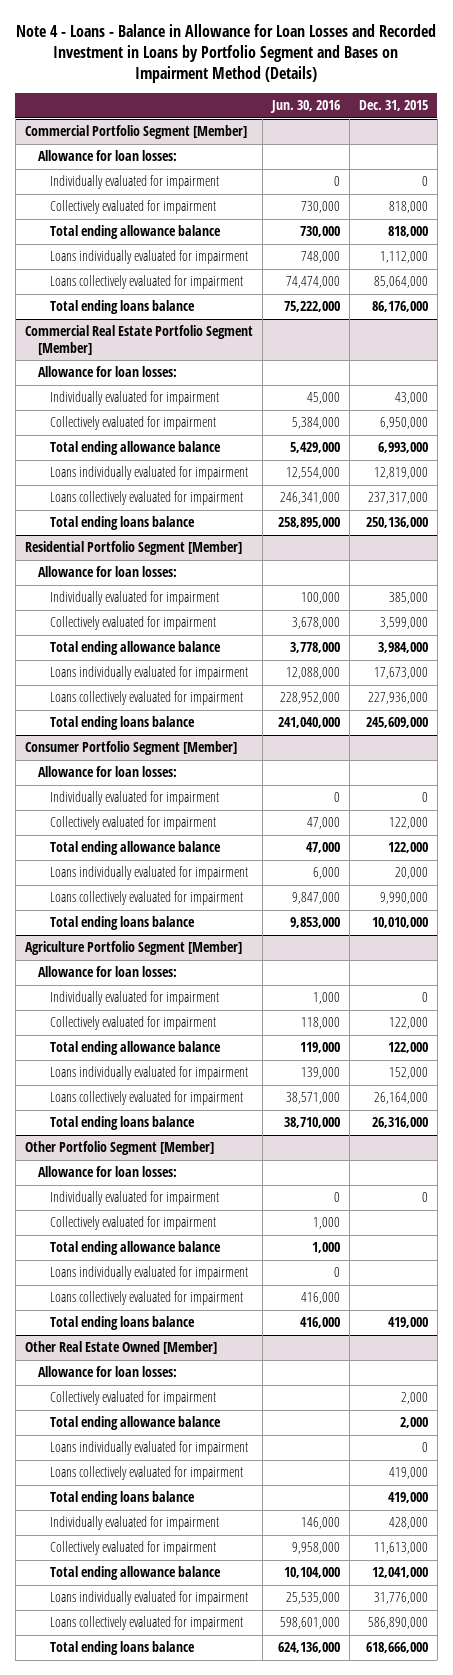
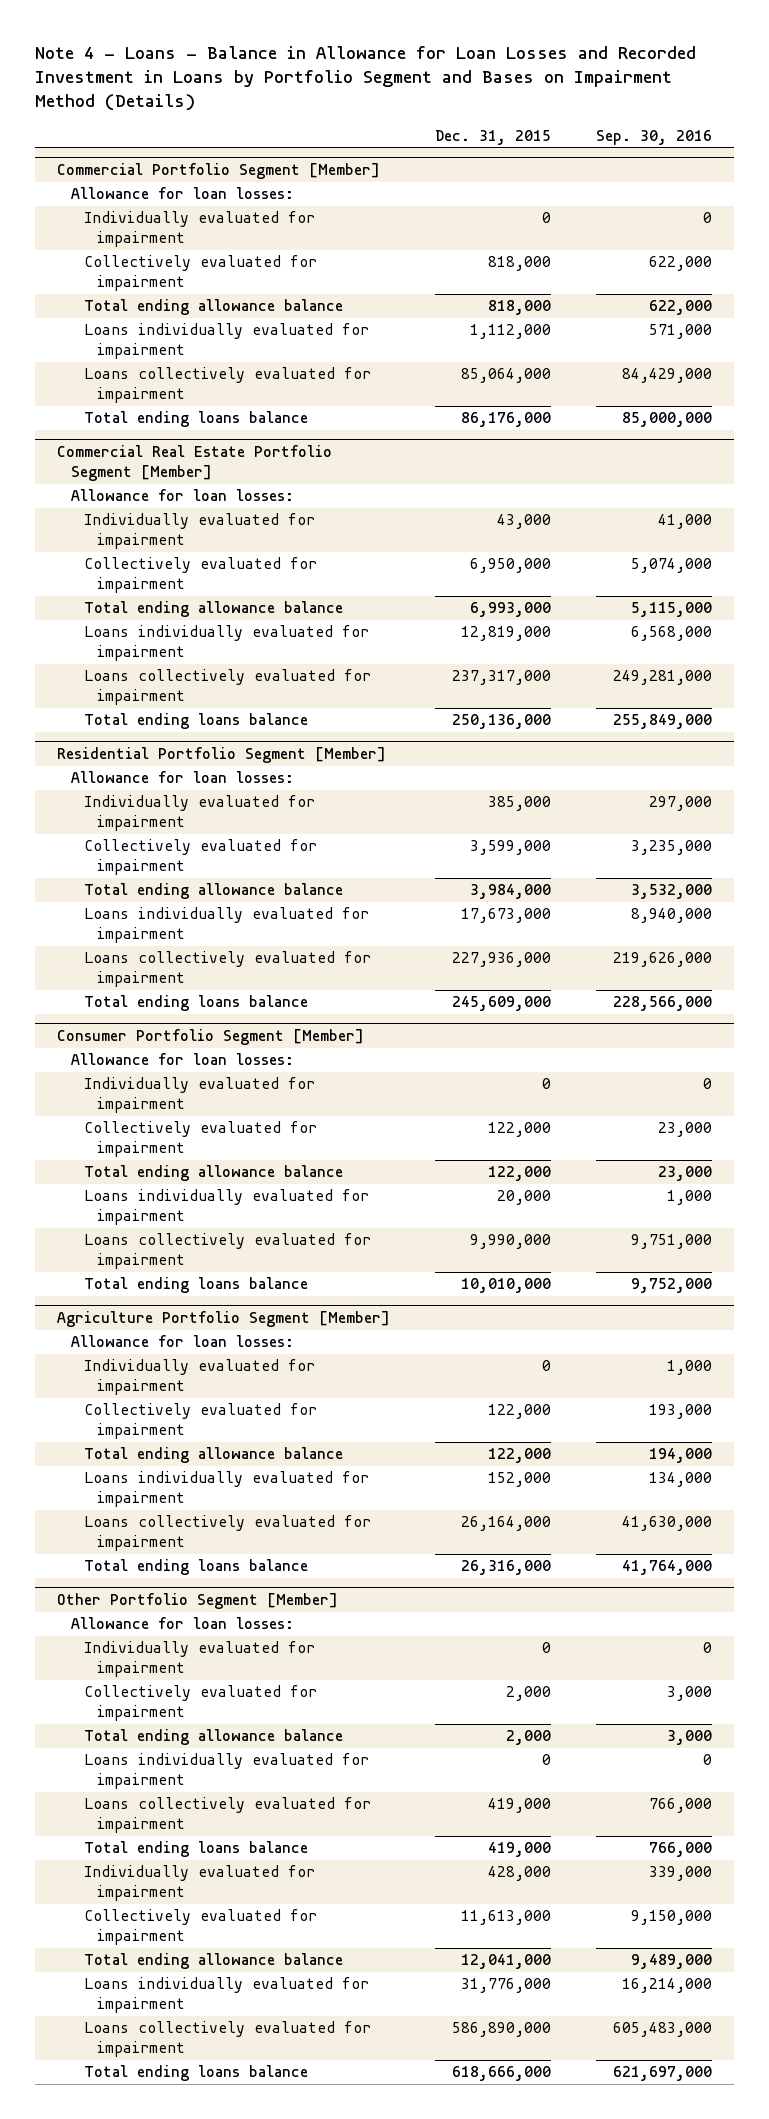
[269,100,340,114] Jun. 30, 2016 -> none
none -> [595,129,712,145] Sep. 30, 2016
[50,1216,217,1231] Collectively evaluated for impairment -> none
[50,1241,222,1256] Total ending allowance balance -> none
[50,1266,249,1281] Loans individually evaluated for impairment -> none
[50,1291,244,1306] Loans collectively evaluated for impairment -> none
[50,1316,196,1331] Total ending loans balance -> none
[24,1341,217,1355] Other Real Estate Owned [Member] -> none
[37,1366,177,1378] Allowance for loan losses: -> none

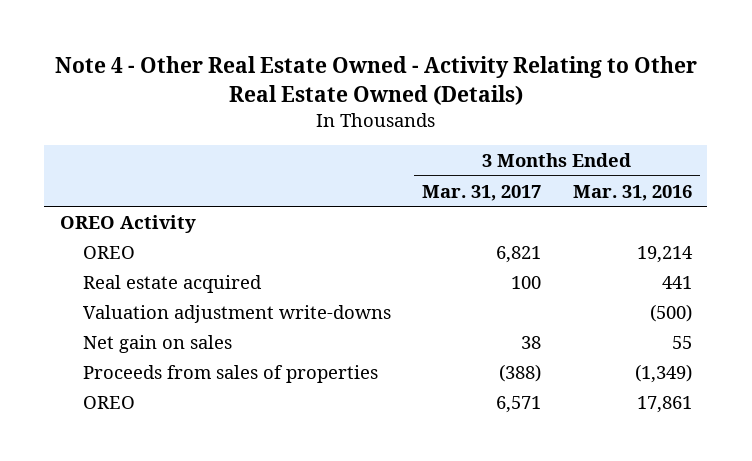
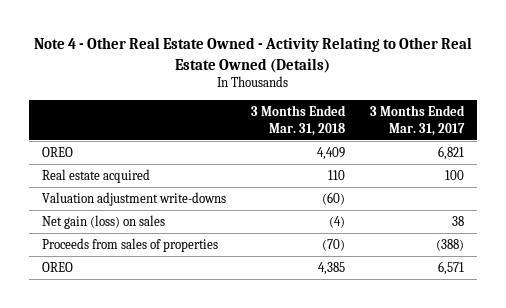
[572,184,692,201] Mar. 31, 2016 -> none
none -> [250,105,346,136] 3 Months Ended Mar. 31, 2018
[60,214,197,233] OREO Activity -> none
[82,334,232,353] Net gain on sales -> [41,215,165,230] Net gain (loss) on sales

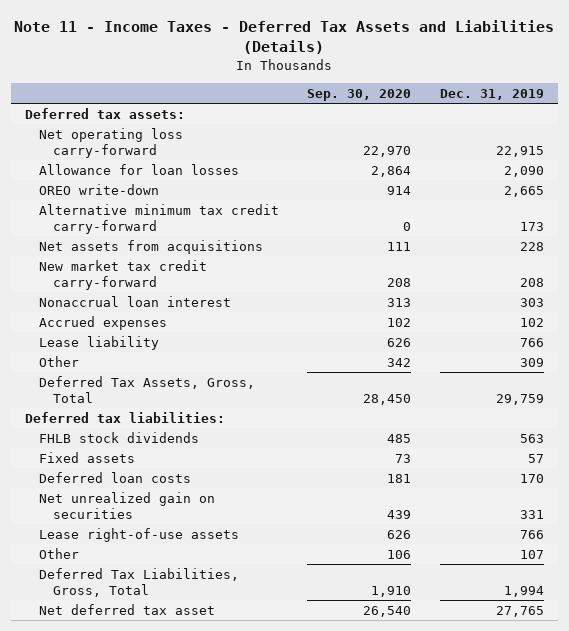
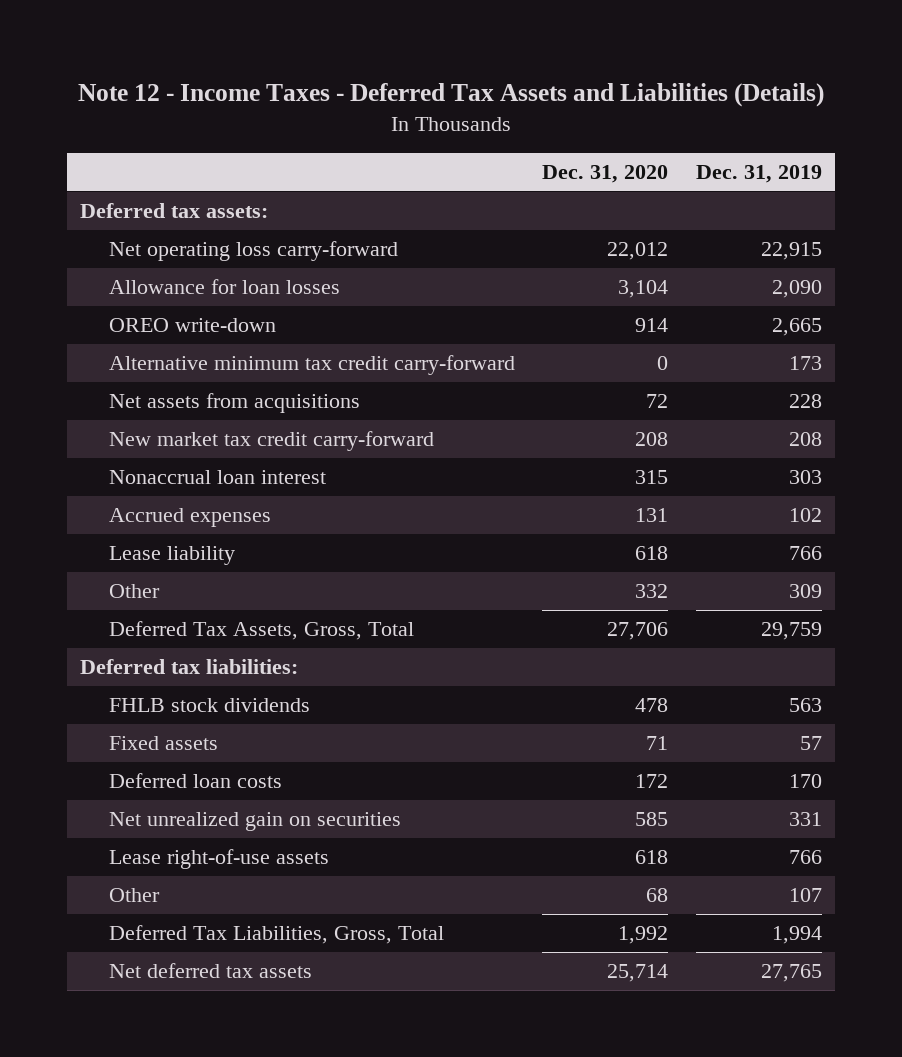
[14,19,555,55] Note 11 - Income Taxes - Deferred Tax Assets and Liabilities (Details) -> [77,82,824,107] Note 12 - Income Taxes - Deferred Tax Assets and Liabilities (Details)
[307,89,412,102] Sep. 30, 2020 -> none
none -> [542,165,669,184] Dec. 31, 2020
[39,604,216,616] Net deferred tax asset -> [108,963,312,979] Net deferred tax assets

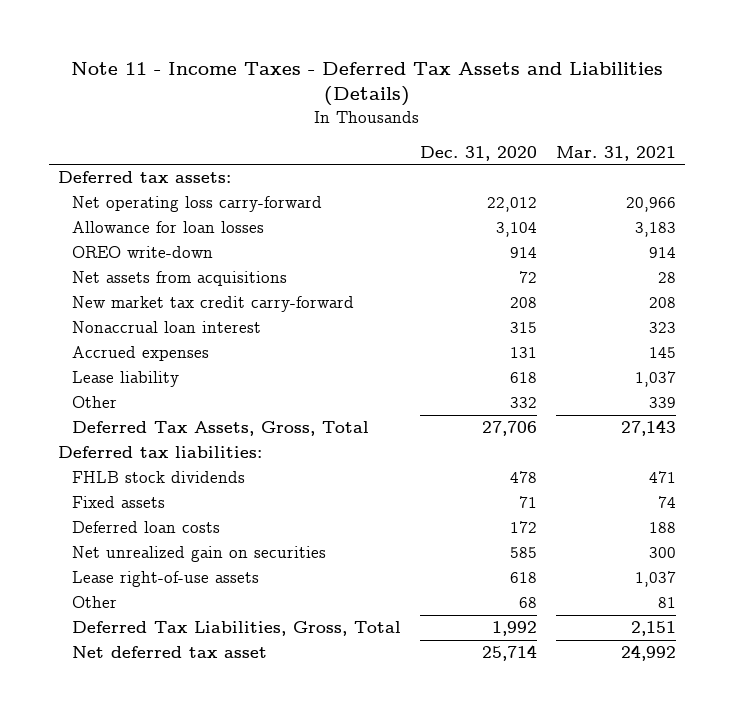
[77,82,824,107] Note 12 - Income Taxes - Deferred Tax Assets and Liabilities (Details) -> [71,61,664,107] Note 11 - Income Taxes - Deferred Tax Assets and Liabilities (Details)
[695,165,822,184] Dec. 31, 2019 -> none
none -> [556,145,677,161] Mar. 31, 2021
[108,355,515,376] Alternative minimum tax credit carry-forward -> none
[108,963,312,979] Net deferred tax assets -> [72,646,268,659] Net deferred tax asset

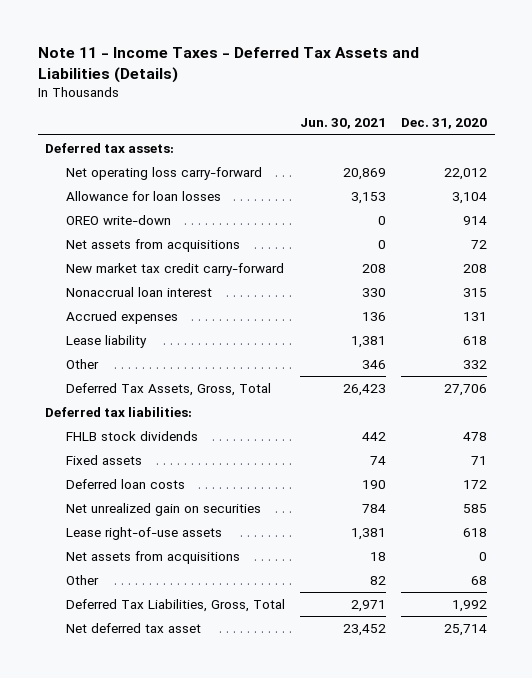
[556,145,677,161] Mar. 31, 2021 -> none
none -> [299,118,386,130] Jun. 30, 2021
none -> [65,550,240,564] Net assets from acquisitions

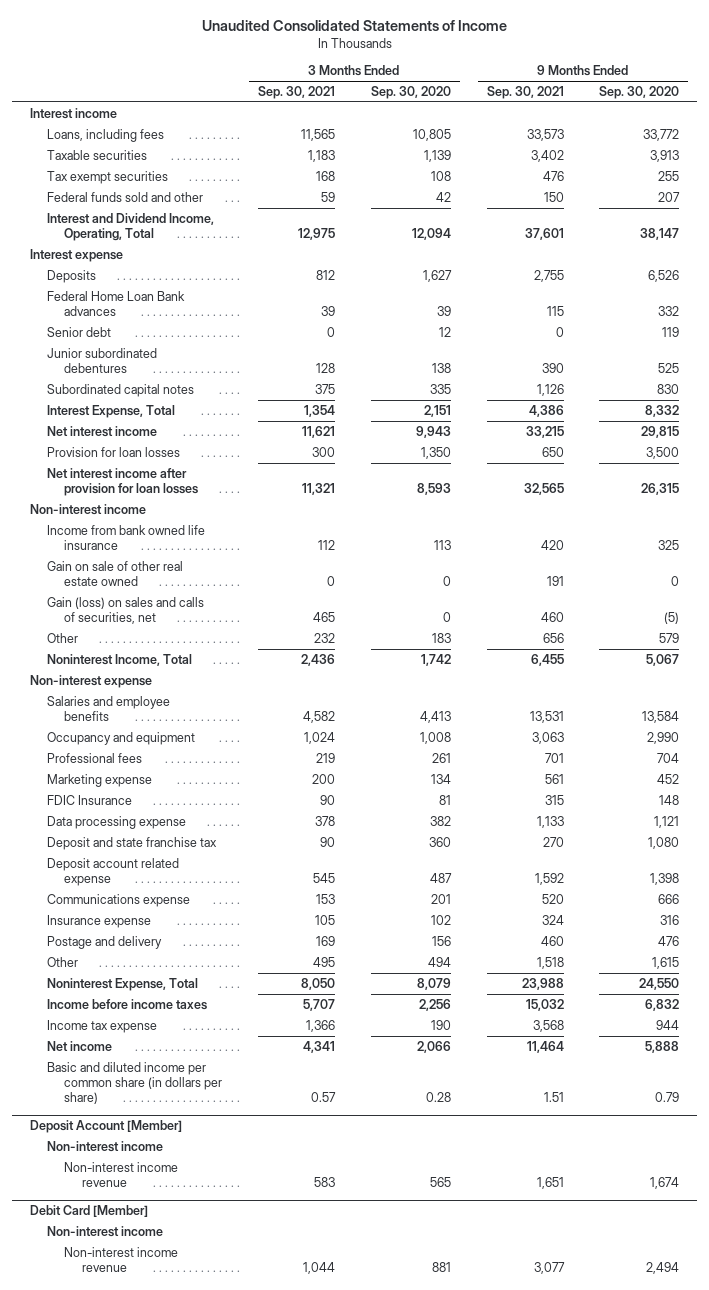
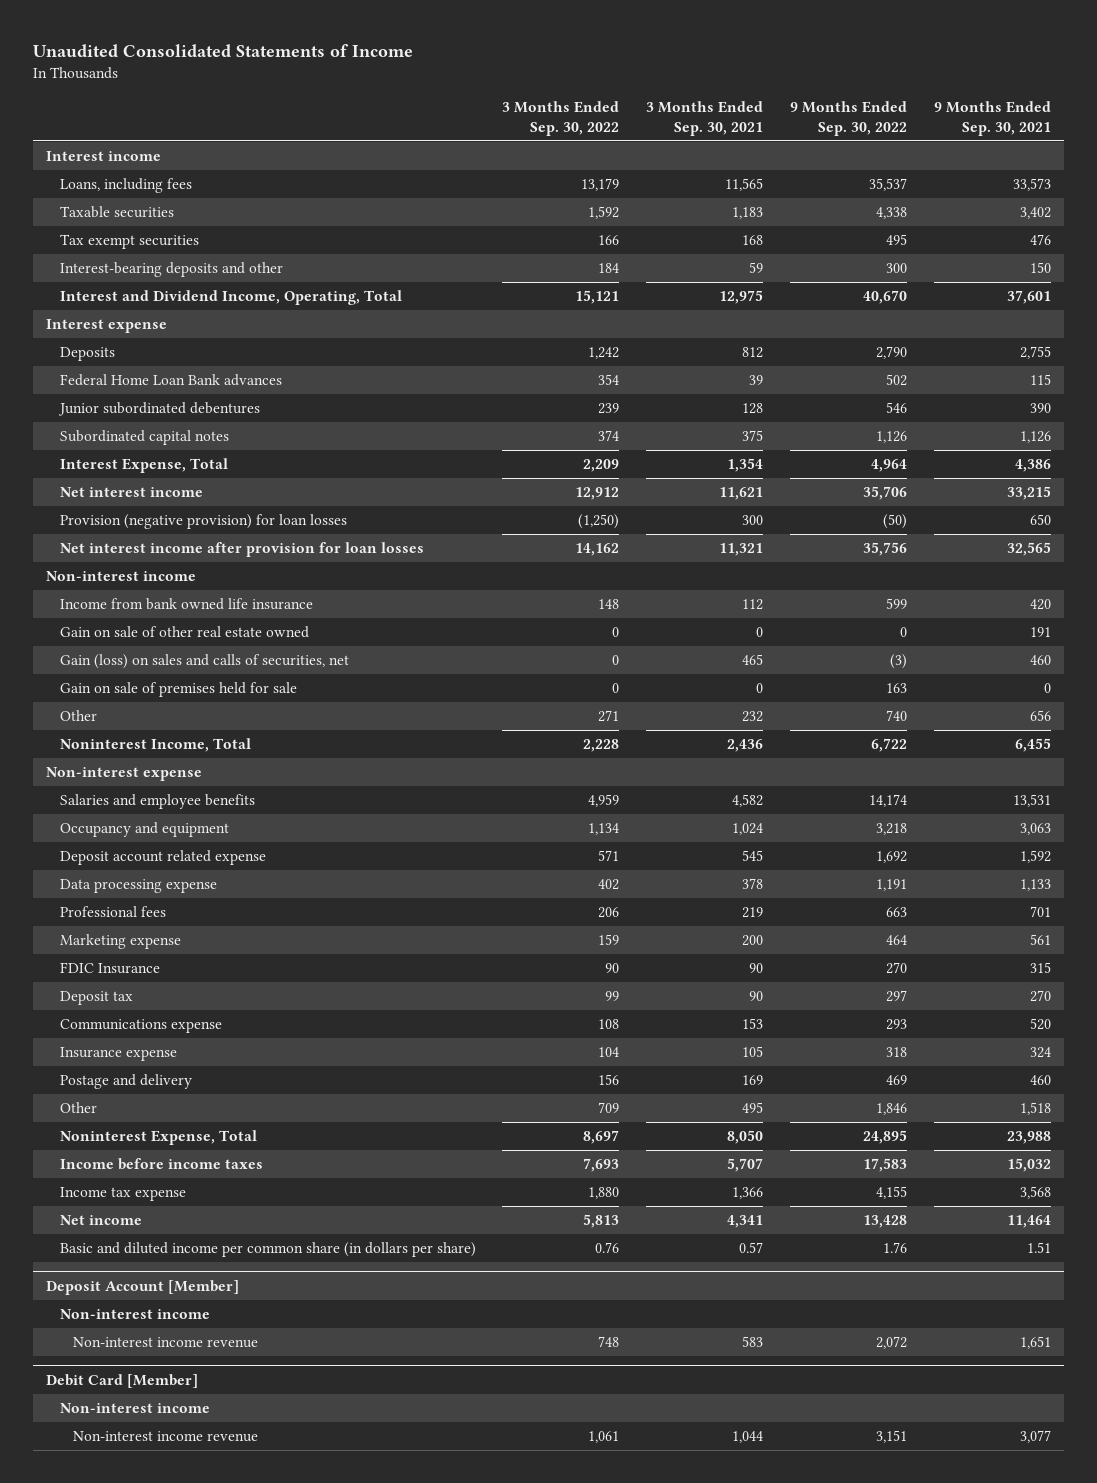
[370,85,451,99] Sep. 30, 2020 -> none
[599,85,680,99] Sep. 30, 2020 -> none
none -> [502,101,620,136] 3 Months Ended Sep. 30, 2022
none -> [789,101,907,136] 9 Months Ended Sep. 30, 2022
[46,191,203,202] Federal funds sold and other -> [59,262,283,278] Interest-bearing deposits and other
[46,326,111,337] Senior debt -> none
[46,446,180,457] Provision for loan losses -> [59,514,347,530] Provision (negative provision) for loan losses
none -> [59,682,297,698] Gain on sale of premises held for sale
[46,857,179,886] Deposit account related expense -> [59,850,266,866] Deposit account related expense
[46,815,186,829] Data processing expense -> [59,879,217,894] Data processing expense
[46,836,217,850] Deposit and state franchise tax -> [59,991,133,1006] Deposit tax

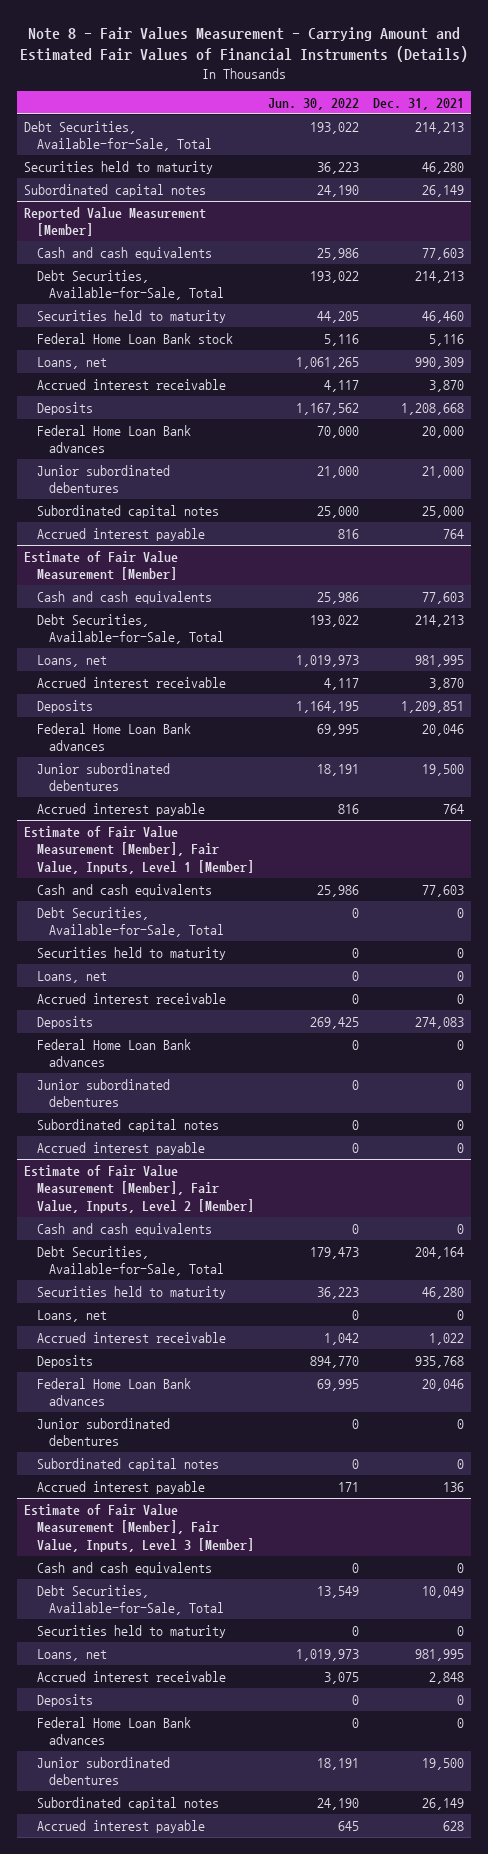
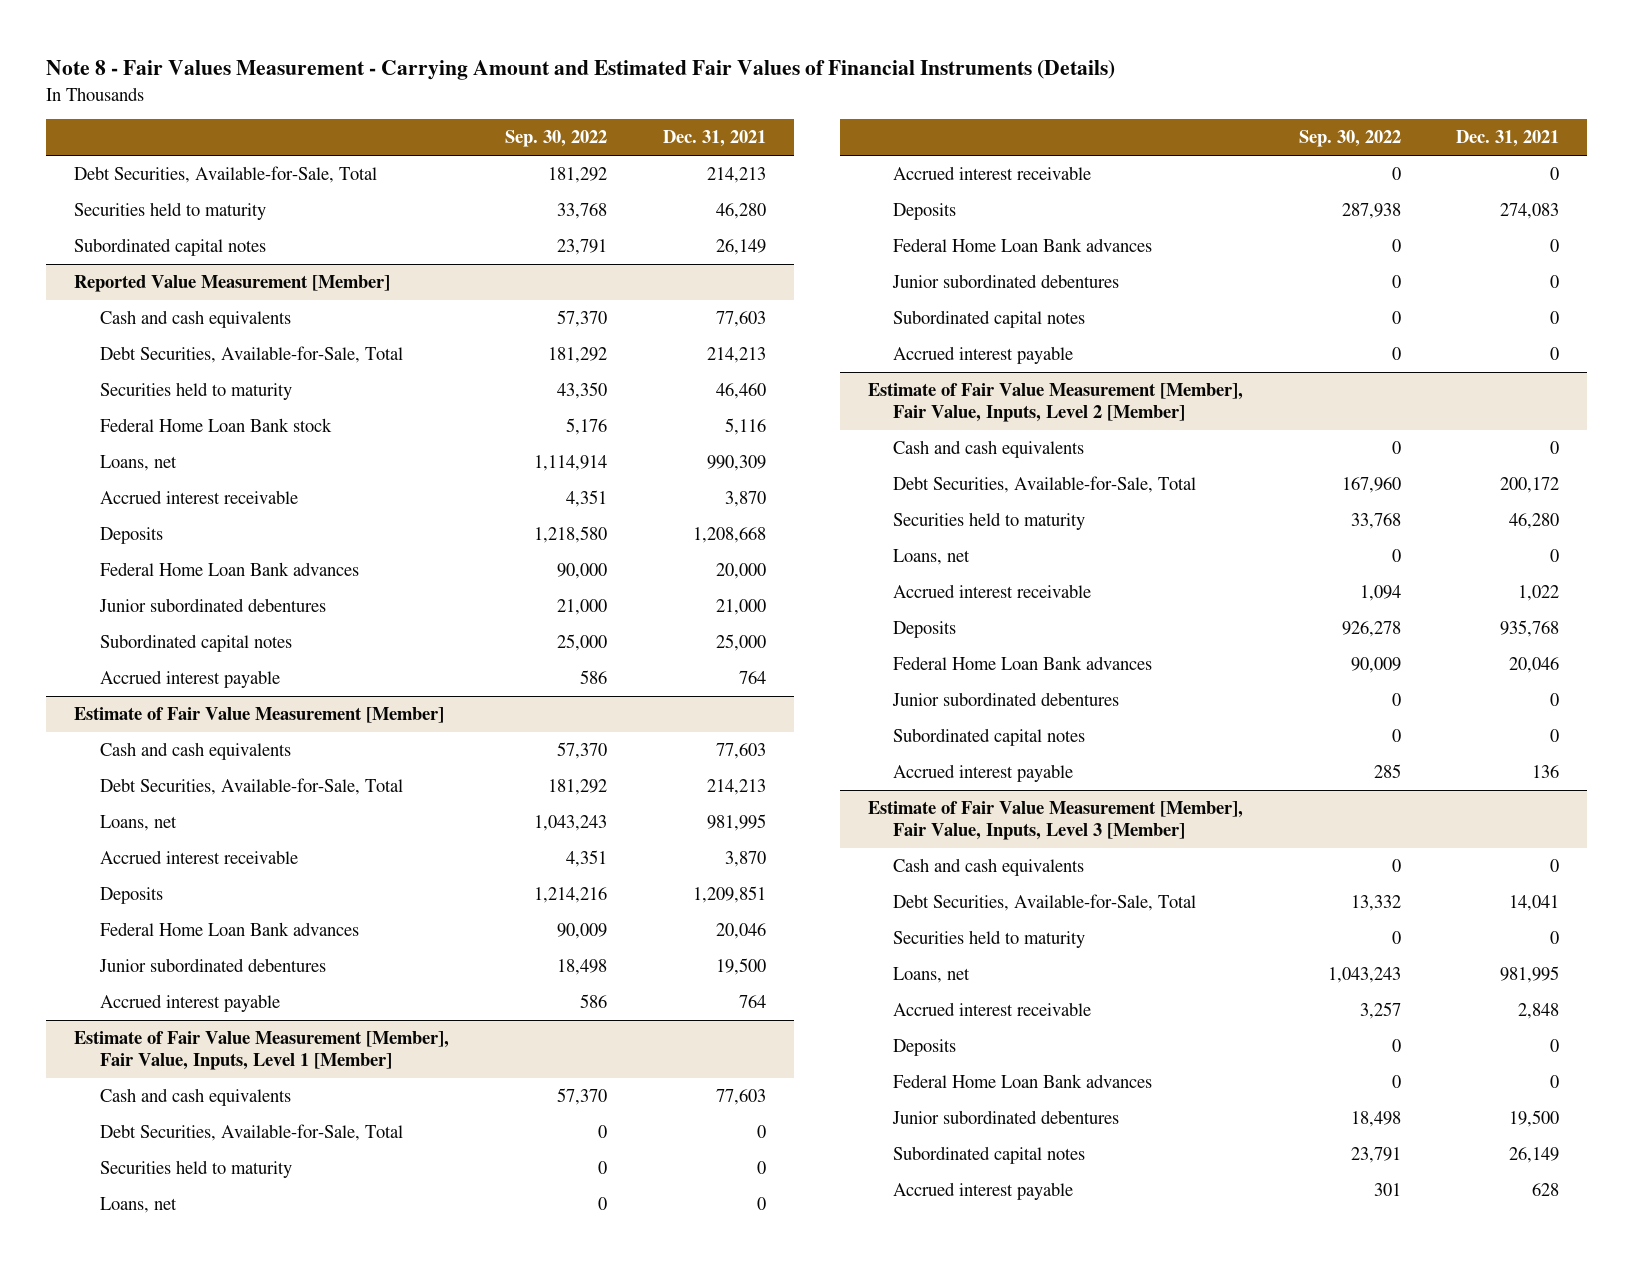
[267,98,359,111] Jun. 30, 2022 -> none
none -> [505,130,608,148] Sep. 30, 2022
[415,1246,465,1259] 204,164 -> [1500,477,1560,494] 200,172
[422,1585,465,1598] 10,049 -> [1509,895,1560,912] 14,041

